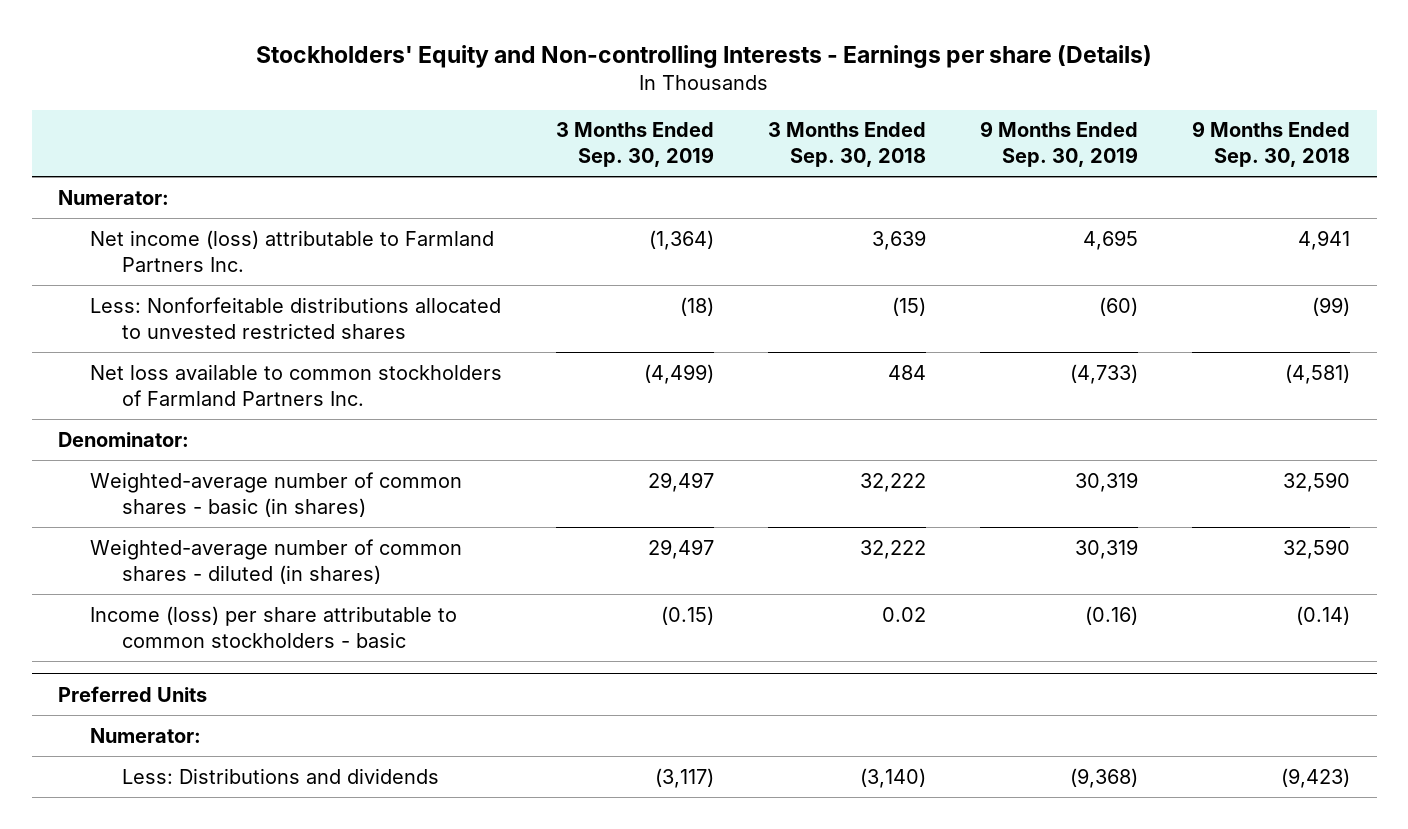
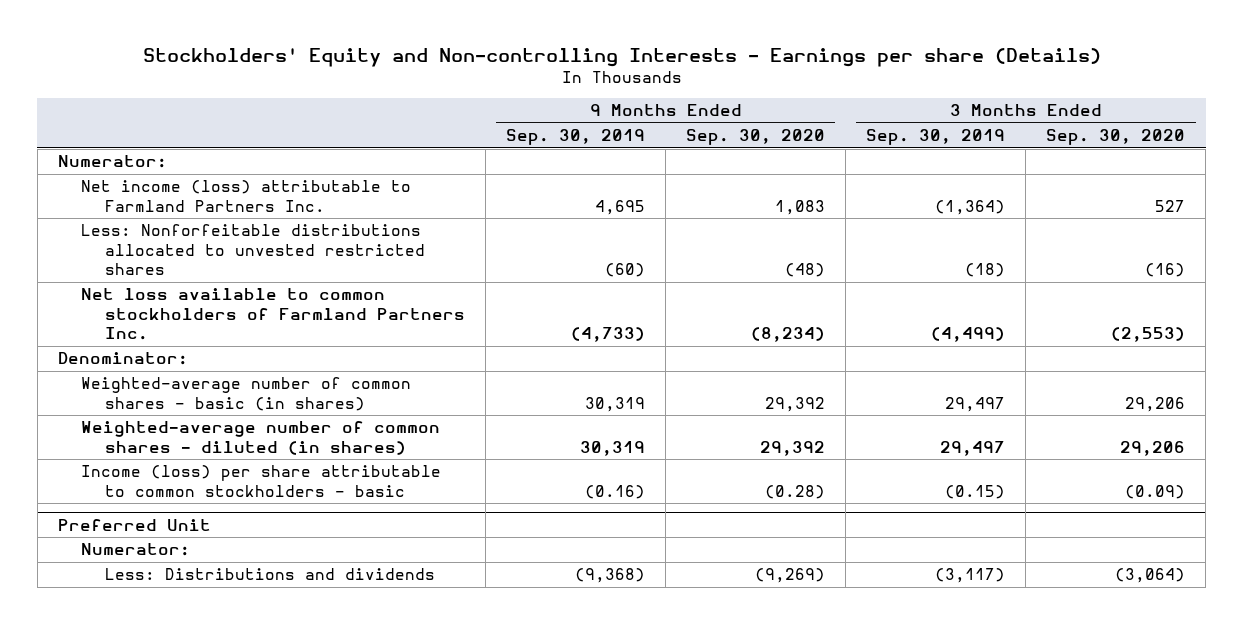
[767,122,926,168] 3 Months Ended Sep. 30, 2018 -> none
[1191,121,1350,168] 9 Months Ended Sep. 30, 2018 -> none
none -> [686,129,826,146] Sep. 30, 2020
none -> [1046,129,1186,146] Sep. 30, 2020
[58,685,208,702] Preferred Units -> [57,518,211,531] Preferred Unit

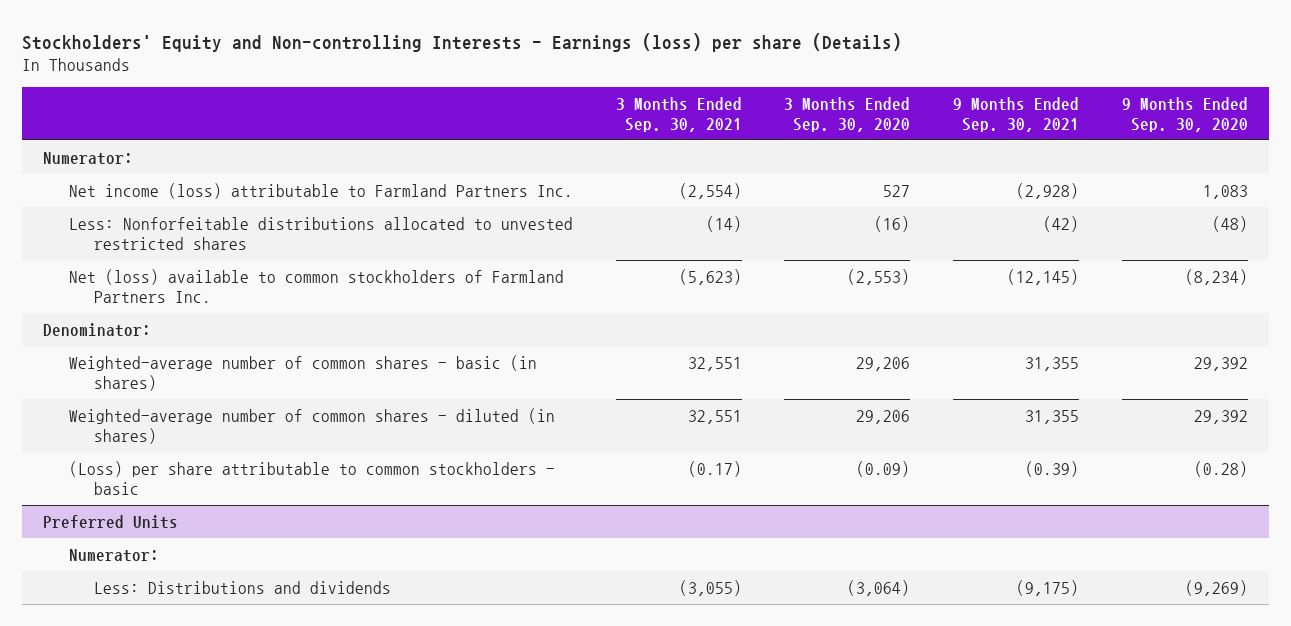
[142,47,1101,67] Stockholders' Equity and Non-controlling Interests - Earnings per share (Details) -> [21,32,902,52] Stockholders' Equity and Non-controlling Interests - Earnings (loss) per share (Details)
[506,129,646,146] Sep. 30, 2019 -> none
[866,129,1006,146] Sep. 30, 2019 -> none
none -> [615,96,742,132] 3 Months Ended Sep. 30, 2021
none -> [953,96,1080,132] 9 Months Ended Sep. 30, 2021
[81,288,465,341] Net loss available to common stockholders of Farmland Partners Inc. -> [68,268,564,303] Net (loss) available to common stockholders of Farmland Partners Inc.
[81,465,442,497] Income (loss) per share attributable to common stockholders - basic -> [68,460,555,495] (Loss) per share attributable to common stockholders - basic
[57,518,211,531] Preferred Unit -> [43,514,179,529] Preferred Units

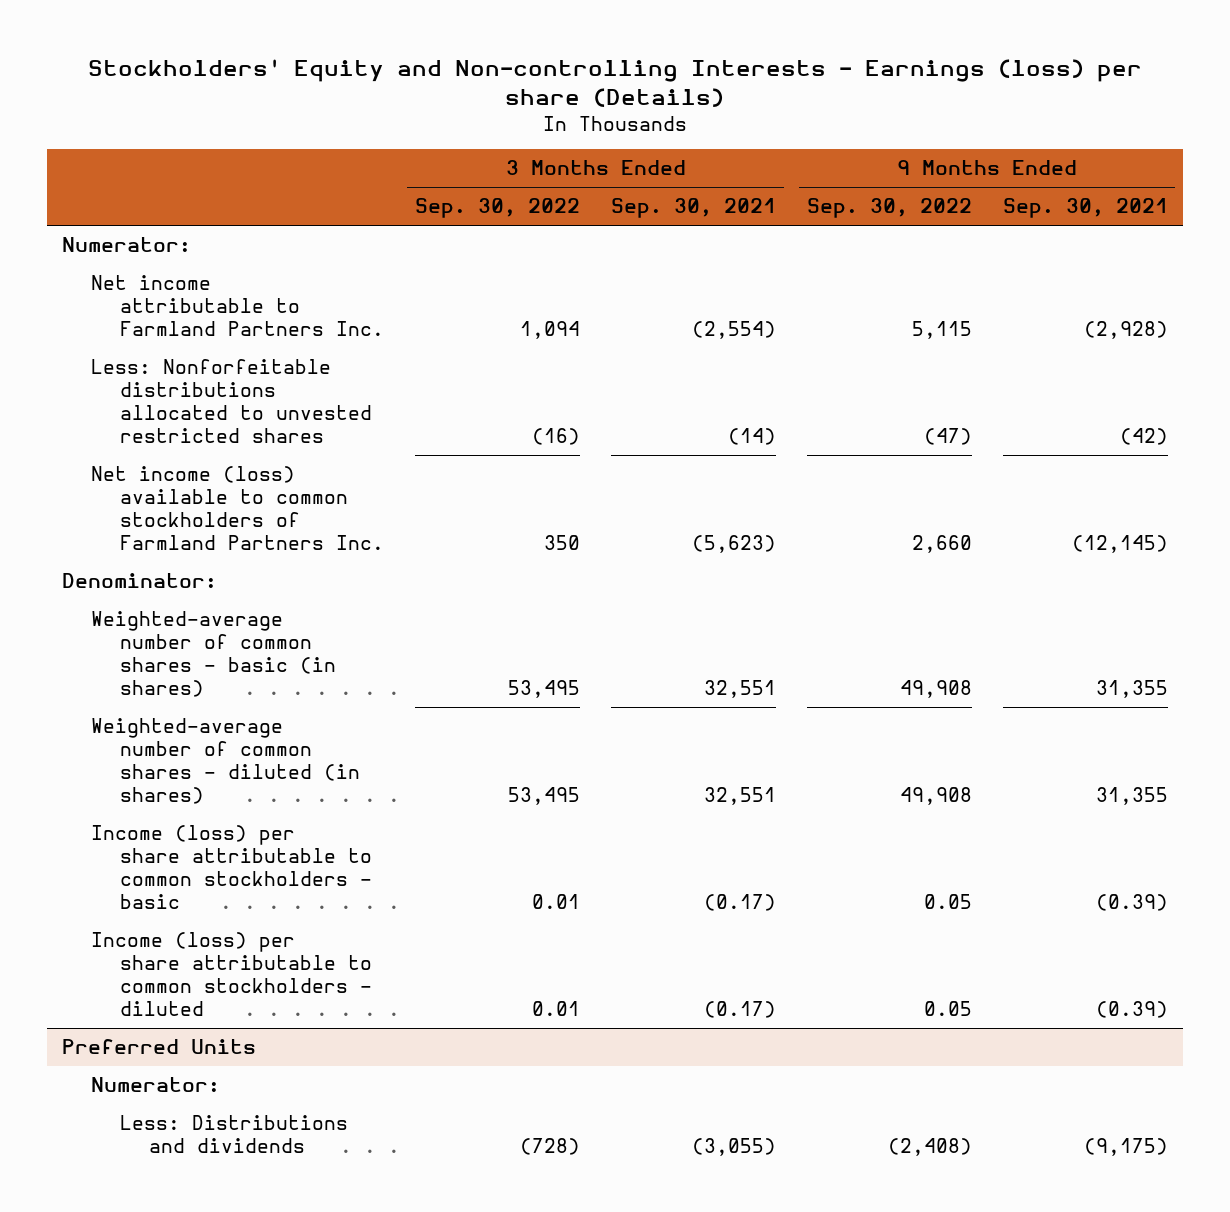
[784,96,911,132] 3 Months Ended Sep. 30, 2020 -> none
[1121,96,1248,132] 9 Months Ended Sep. 30, 2020 -> none
none -> [415,198,581,219] Sep. 30, 2022
none -> [806,198,972,219] Sep. 30, 2022
[68,182,573,199] Net income (loss) attributable to Farmland Partners Inc. -> [91,275,385,337] Net income attributable to Farmland Partners Inc.
[68,268,564,303] Net (loss) available to common stockholders of Farmland Partners Inc. -> [91,466,385,551] Net income (loss) available to common stockholders of Farmland Partners Inc.
[68,460,555,495] (Loss) per share attributable to common stockholders - basic -> [91,825,373,910] Income (loss) per share attributable to common stockholders - basic
none -> [91,932,373,1017] Income (loss) per share attributable to common stockholders - diluted

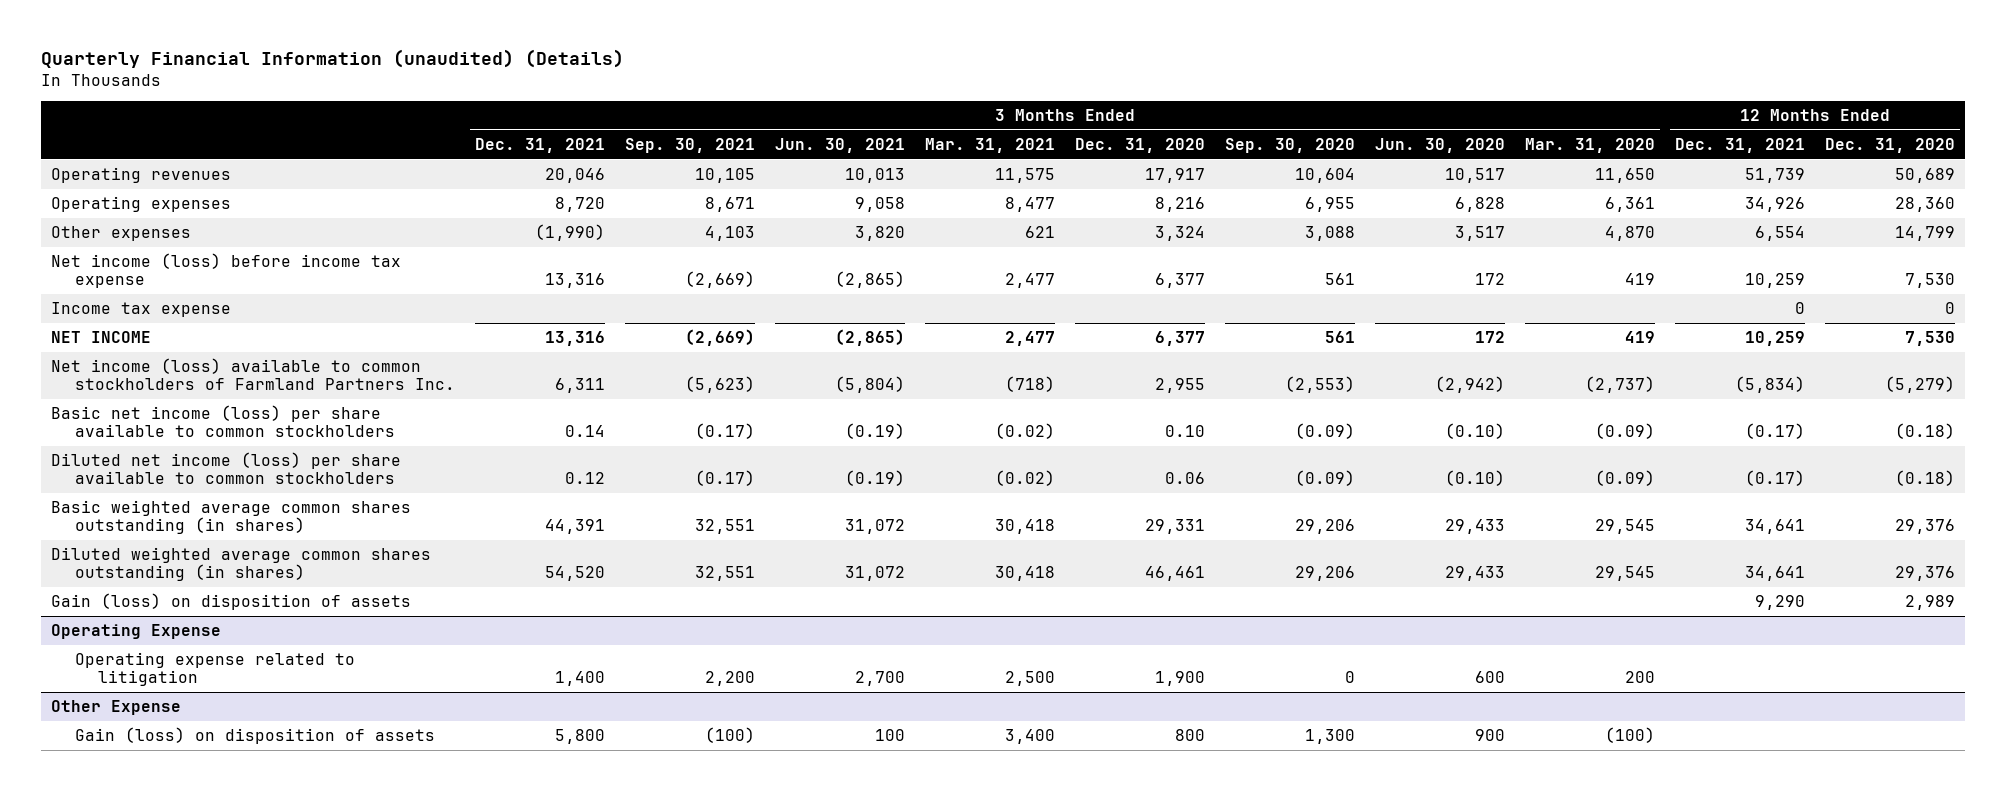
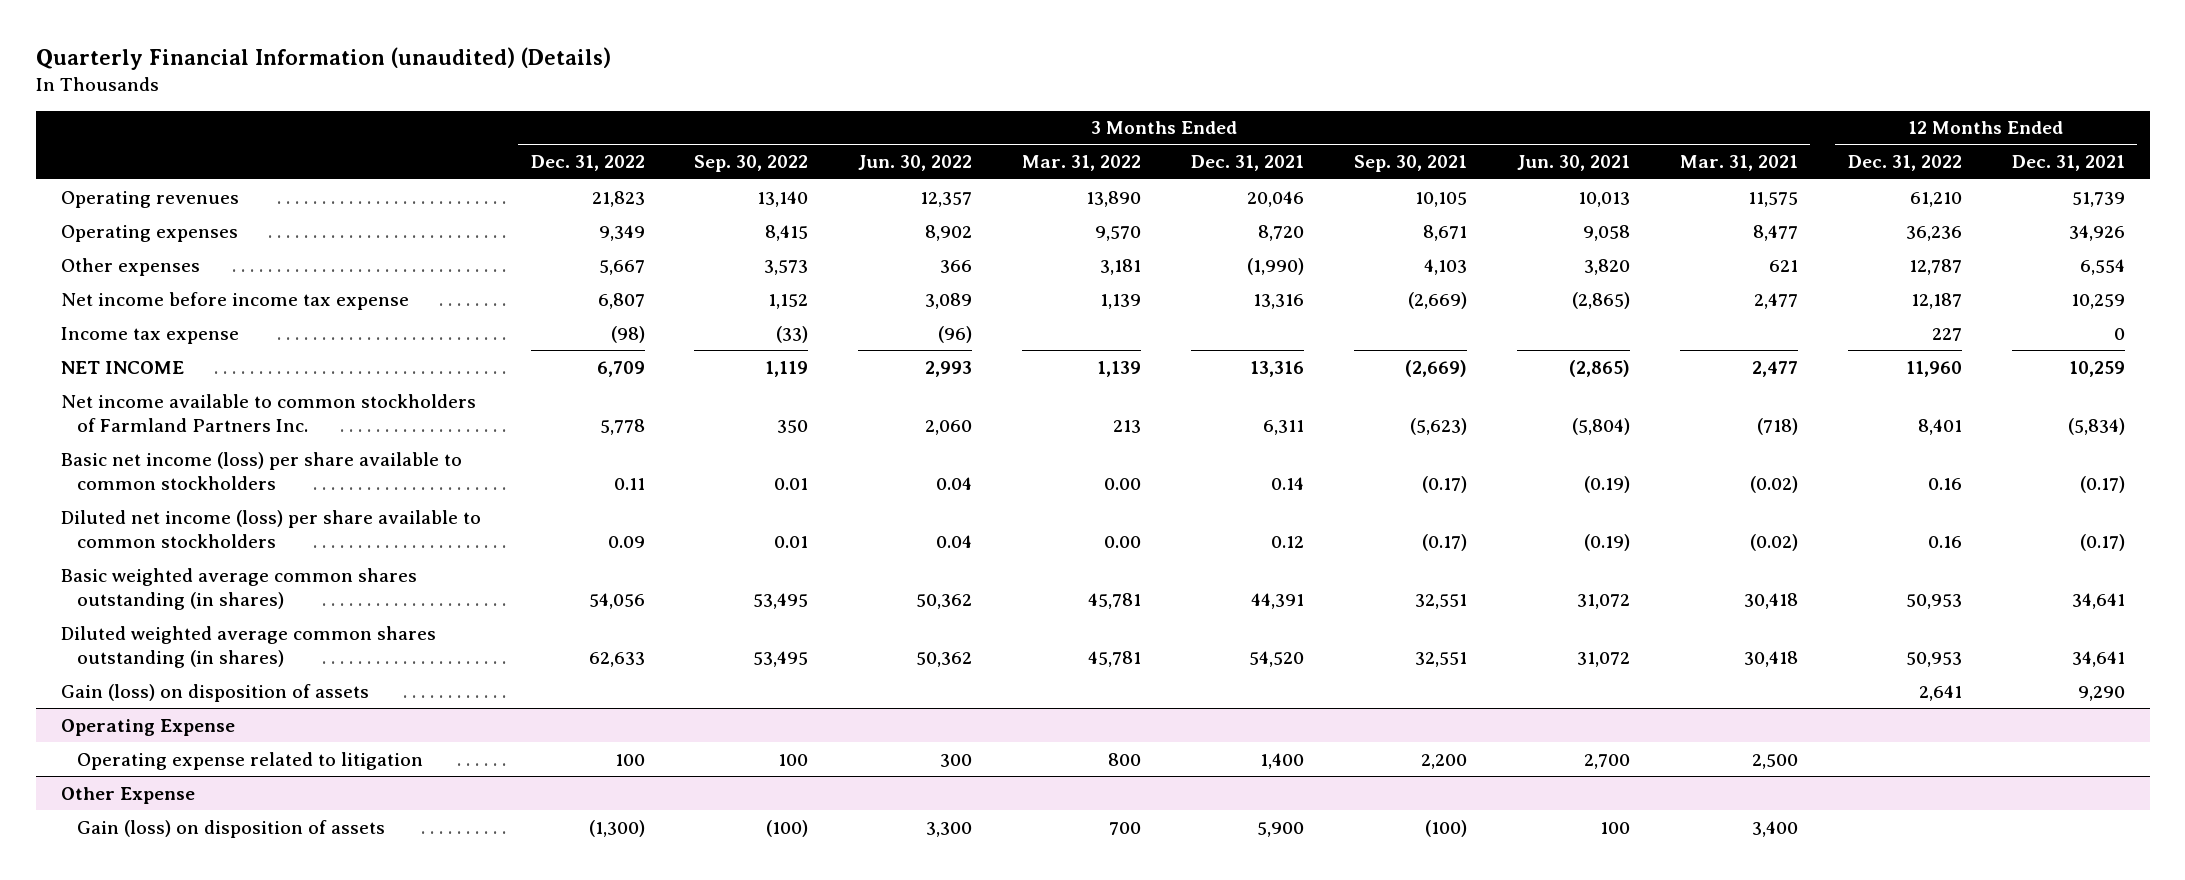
[1074,137,1205,153] Dec. 31, 2020 -> none
[1224,137,1355,153] Sep. 30, 2020 -> none
[1374,137,1505,153] Jun. 30, 2020 -> none
[1524,137,1655,153] Mar. 31, 2020 -> none
[1824,137,1955,153] Dec. 31, 2020 -> none
none -> [530,155,645,172] Dec. 31, 2022
none -> [694,155,809,173] Sep. 30, 2022
none -> [858,155,973,172] Jun. 30, 2022
none -> [1022,155,1142,172] Mar. 31, 2022
none -> [1847,155,1962,172] Dec. 31, 2022
[51,252,402,289] Net income (loss) before income tax expense -> [60,291,409,310] Net income before income tax expense
[51,357,455,391] Net income (loss) available to common stockholders of Farmland Partners Inc. -> [60,393,476,432] Net income available to common stockholders of Farmland Partners Inc.
[554,728,605,744] 5,800 -> [1257,821,1305,837] 5,900

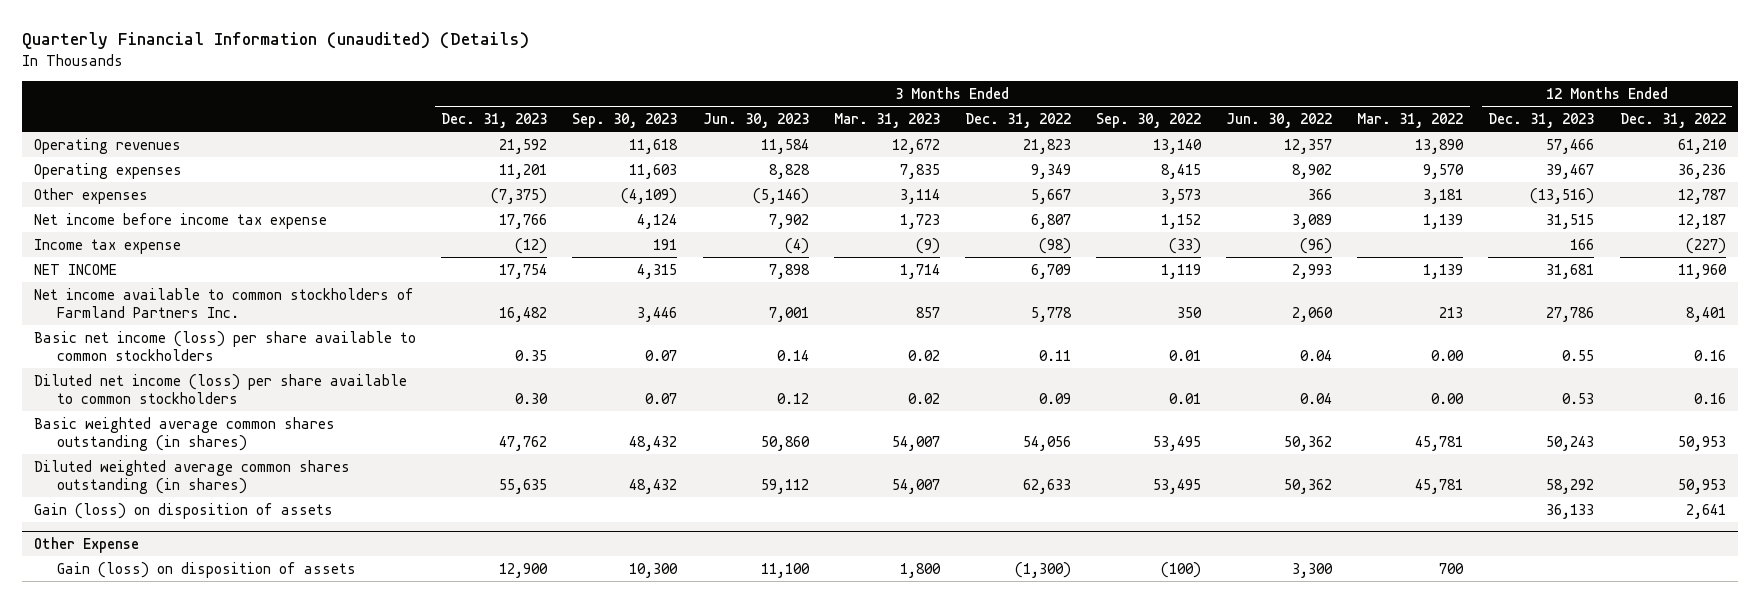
[1191,155,1305,172] Dec. 31, 2021 -> none
[1354,155,1468,173] Sep. 30, 2021 -> none
[1517,155,1631,172] Jun. 30, 2021 -> none
[1680,155,1799,172] Mar. 31, 2021 -> none
[2011,155,2125,172] Dec. 31, 2021 -> none
none -> [441,113,548,129] Dec. 31, 2023
none -> [572,113,678,129] Sep. 30, 2023
none -> [702,113,809,129] Jun. 30, 2023
none -> [833,113,940,129] Mar. 31, 2023
none -> [1488,113,1595,129] Dec. 31, 2023
[1931,327,1962,341] 227 -> [1685,237,1726,254] (227)
[60,718,235,736] Operating Expense -> none
[77,751,424,770] Operating expense related to litigation -> none

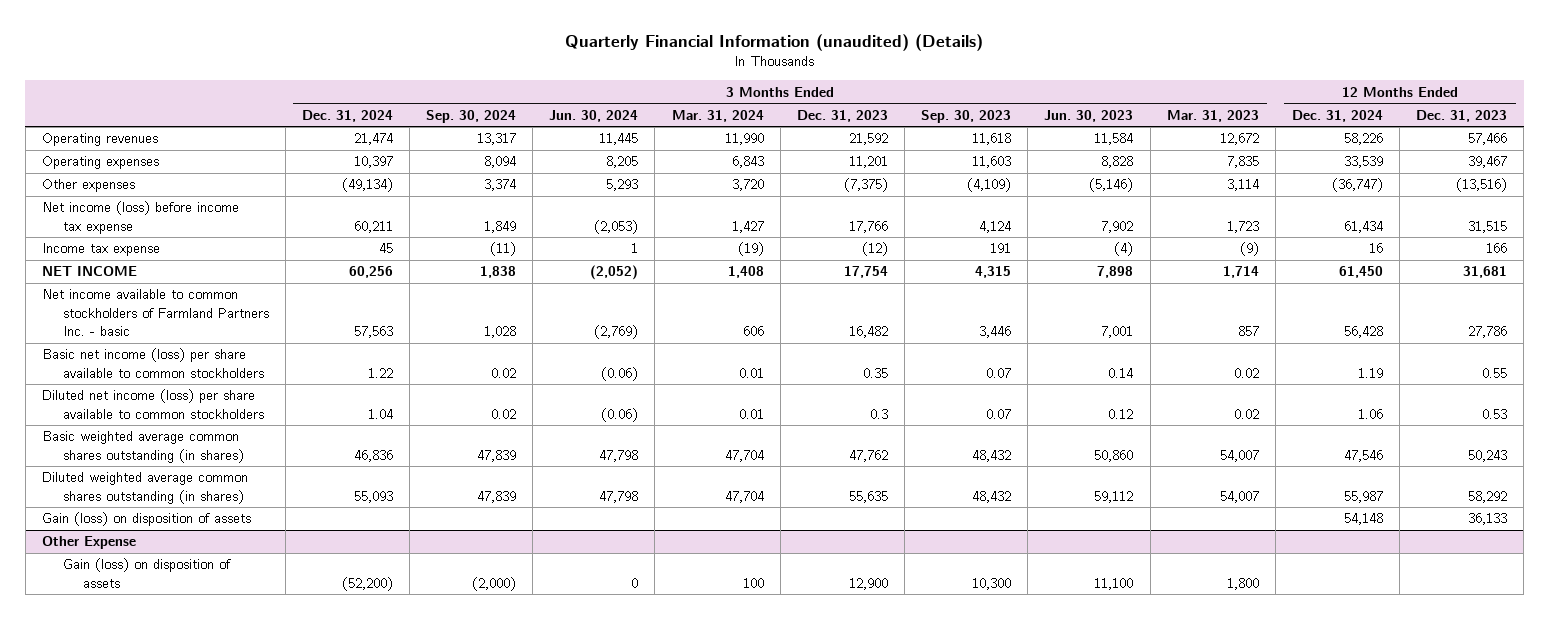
[964,113,1071,129] Dec. 31, 2022 -> none
[1096,113,1202,129] Sep. 30, 2022 -> none
[1226,113,1333,129] Jun. 30, 2022 -> none
[1357,113,1464,129] Mar. 31, 2022 -> none
[1619,113,1726,129] Dec. 31, 2022 -> none
none -> [301,109,393,122] Dec. 31, 2024
none -> [426,109,517,123] Sep. 30, 2024
none -> [549,109,639,122] Jun. 30, 2024
none -> [671,109,764,122] Mar. 31, 2024
none -> [1291,109,1383,122] Dec. 31, 2024
[34,212,328,229] Net income before income tax expense -> [41,201,239,234] Net income (loss) before income tax expense
[34,287,415,319] Net income available to common stockholders of Farmland Partners Inc. -> [41,289,269,337] Net income available to common stockholders of Farmland Partners Inc. - basic
[515,393,549,405] 0.30 -> [869,408,888,419] 0.3

